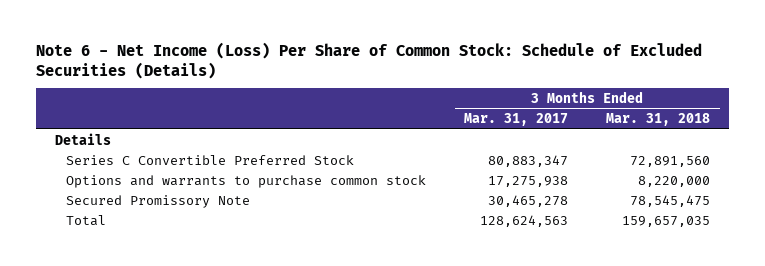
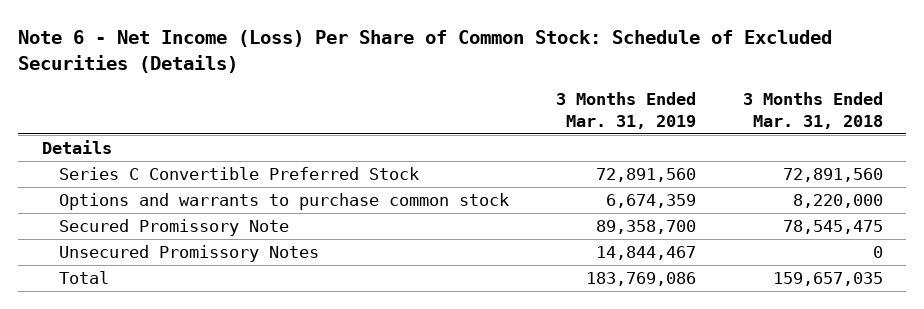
[464,113,569,127] Mar. 31, 2017 -> none
none -> [555,92,696,129] 3 Months Ended Mar. 31, 2019
none -> [58,244,319,262] Unsecured Promissory Notes

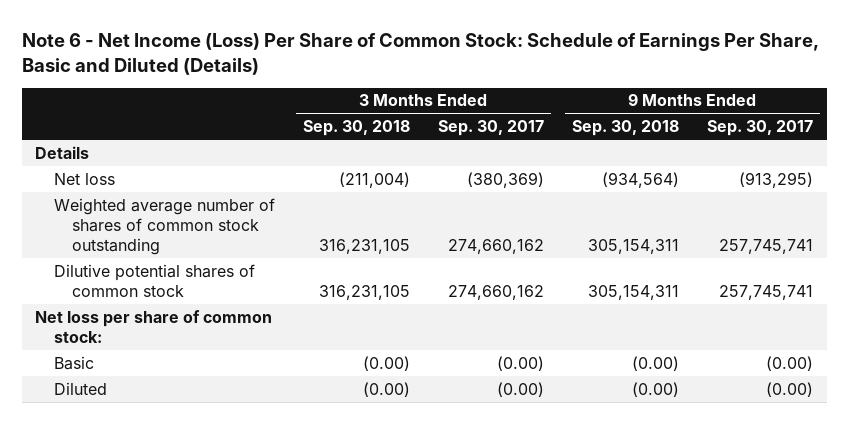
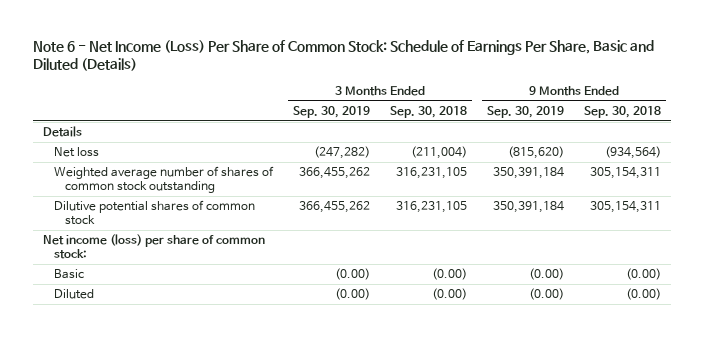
[437,120,544,137] Sep. 30, 2017 -> none
[706,120,813,137] Sep. 30, 2017 -> none
none -> [292,105,370,118] Sep. 30, 2019
none -> [487,105,565,118] Sep. 30, 2019
[35,309,273,343] Net loss per share of common stock: -> [43,234,266,260] Net income (loss) per share of common stock:

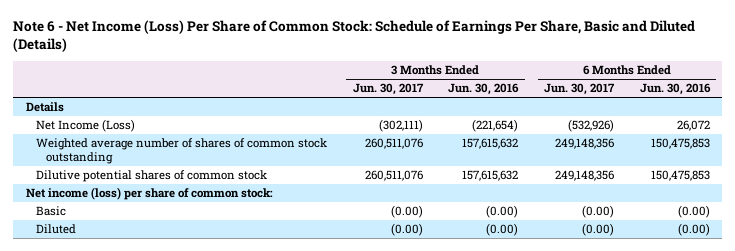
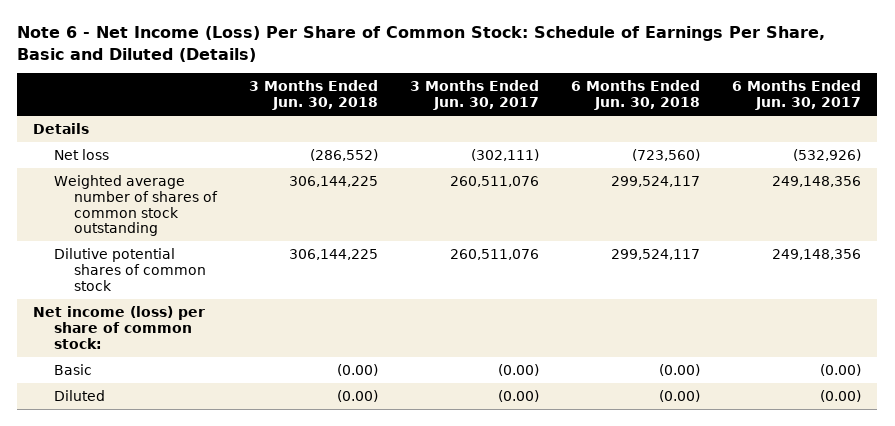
[448,83,520,96] Jun. 30, 2016 -> none
[639,83,711,96] Jun. 30, 2016 -> none
none -> [248,80,378,110] 3 Months Ended Jun. 30, 2018
none -> [571,80,701,110] 6 Months Ended Jun. 30, 2018
[36,119,136,133] Net Income (Loss) -> [53,149,109,161] Net loss

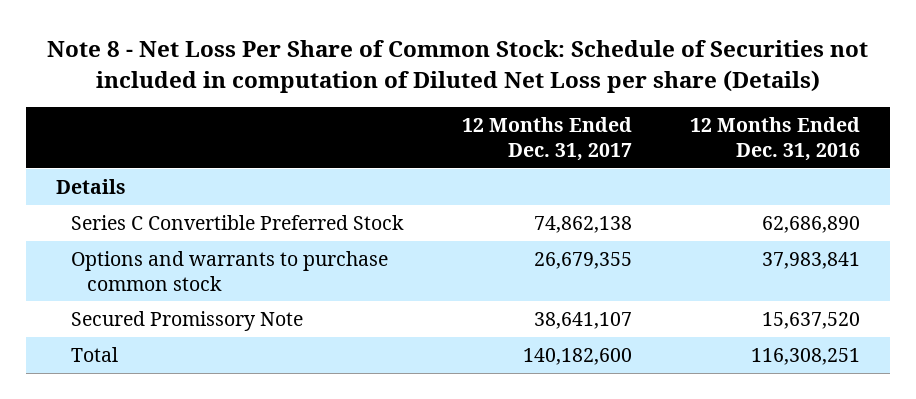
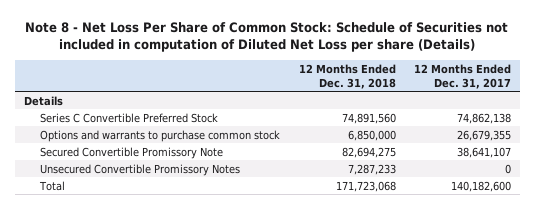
[690,117,861,161] 12 Months Ended Dec. 31, 2016 -> none
none -> [298,63,396,89] 12 Months Ended Dec. 31, 2018
[71,310,304,331] Secured Promissory Note -> [40,146,224,159] Secured Convertible Promissory Note
none -> [40,163,241,176] Unsecured Convertible Promissory Notes

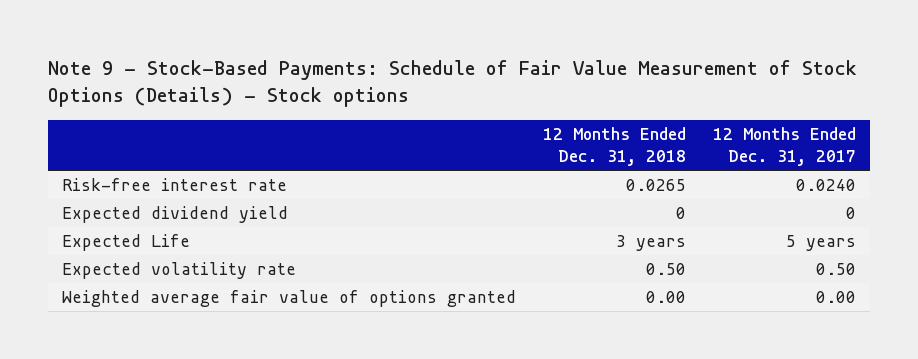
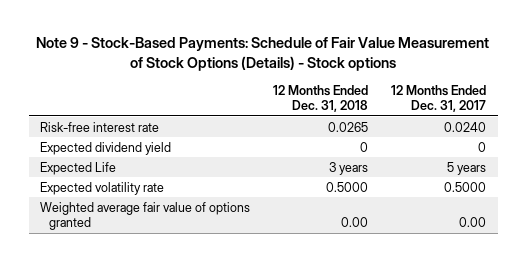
[645,263,686,276] 0.50 -> [326,181,369,192] 0.5000
[816,263,857,276] 0.50 -> [444,181,487,192] 0.5000

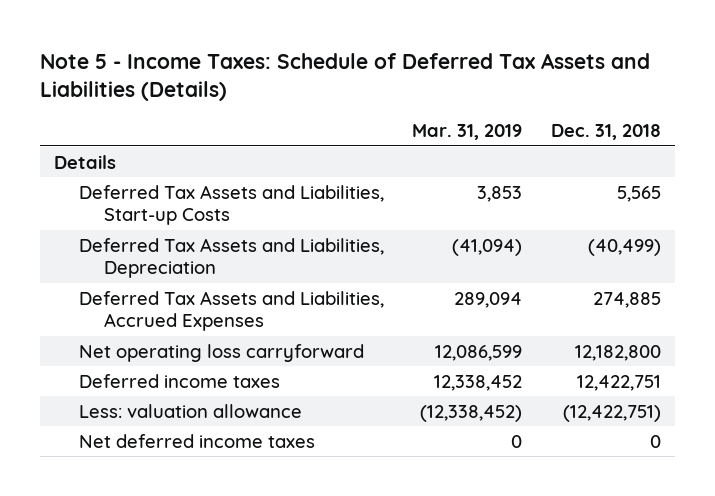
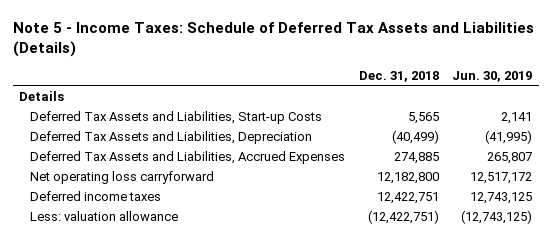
[412,124,523,141] Mar. 31, 2019 -> none
none -> [452,70,533,82] Jun. 30, 2019
[79,433,316,448] Net deferred income taxes -> none

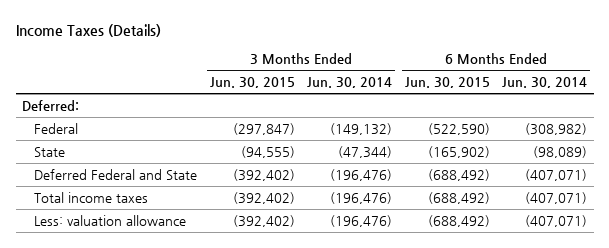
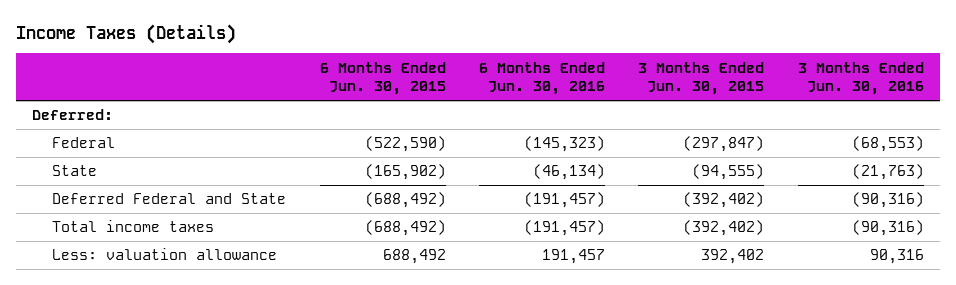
[307,76,393,88] Jun. 30, 2014 -> none
[502,76,588,88] Jun. 30, 2014 -> none
none -> [478,61,605,96] 6 Months Ended Jun. 30, 2016
none -> [797,61,924,96] 3 Months Ended Jun. 30, 2016
[232,214,295,227] (392,402) -> [701,249,765,265] 392,402
[427,214,490,227] (688,492) -> [382,249,446,265] 688,492

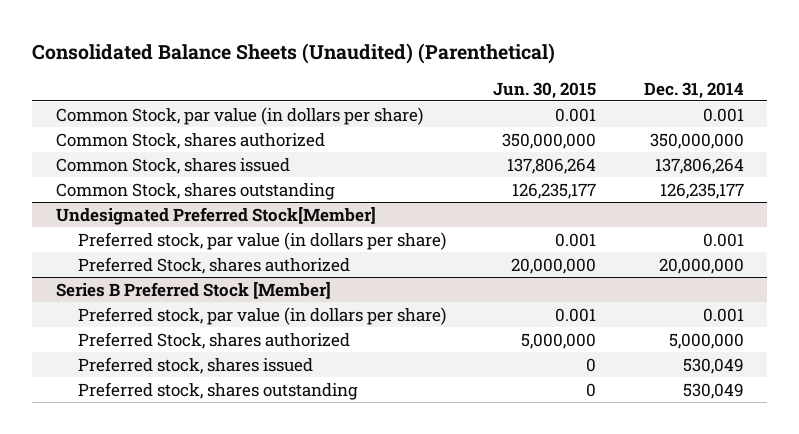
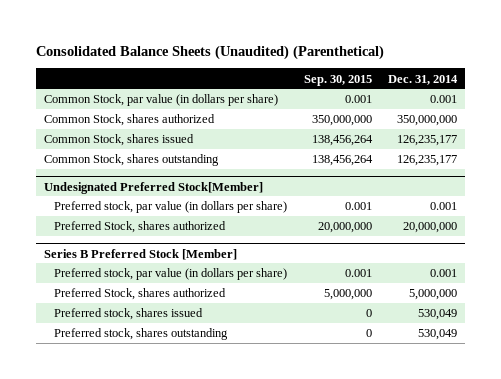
[493,81,597,99] Jun. 30, 2015 -> none
none -> [303,74,372,86] Sep. 30, 2015
[654,157,744,174] 137,806,264 -> [396,135,457,147] 126,235,177

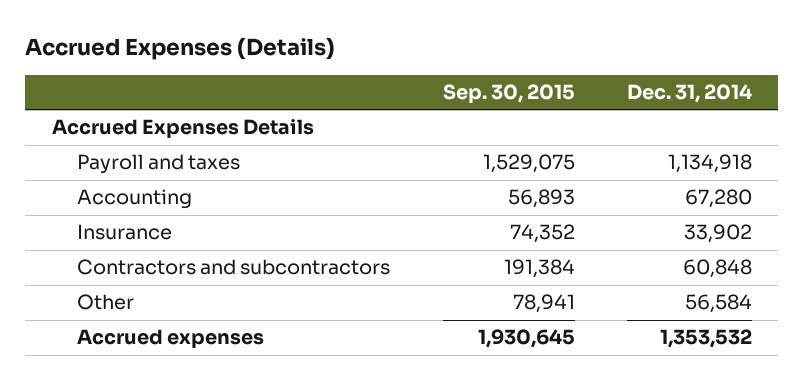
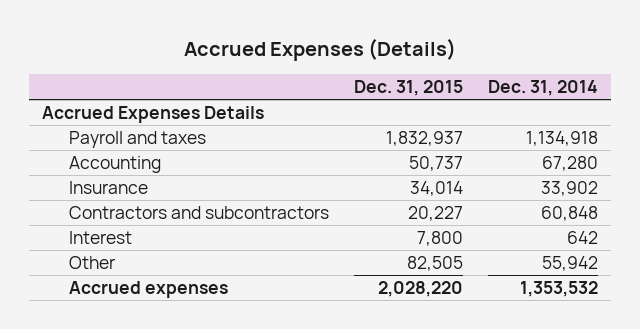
[442,83,575,103] Sep. 30, 2015 -> none
none -> [353,79,463,96] Dec. 31, 2015
none -> [68,231,132,245] Interest
[685,294,753,314] 56,584 -> [542,256,599,272] 55,942

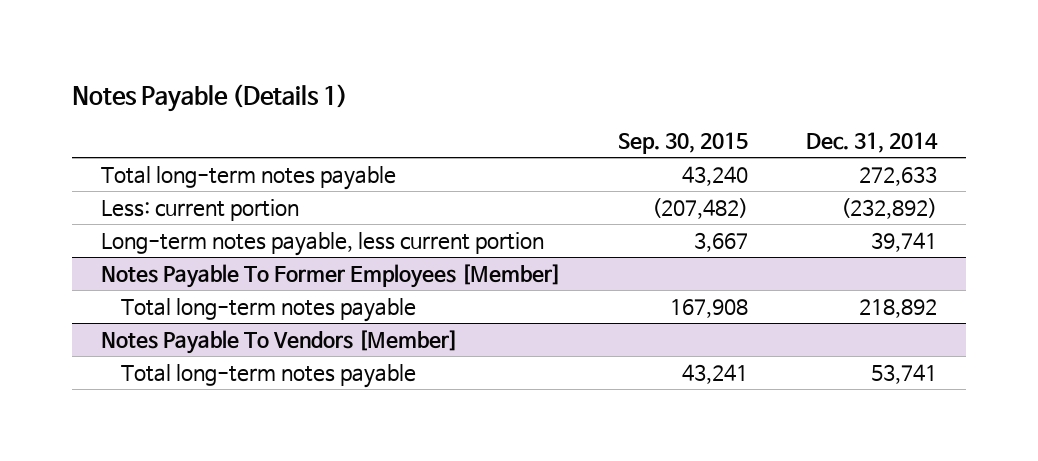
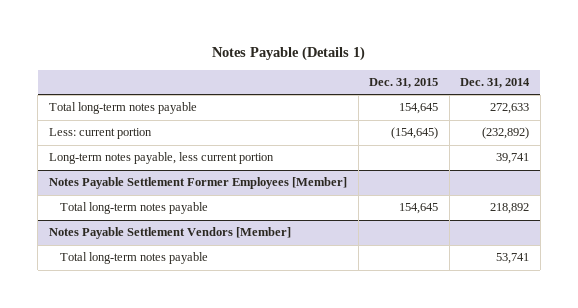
[618,132,749,155] Sep. 30, 2015 -> none
none -> [369,78,439,89] Dec. 31, 2015
[100,263,561,288] Notes Payable To Former Employees [Member] -> [48,177,347,190] Notes Payable Settlement Former Employees [Member]
[100,329,458,354] Notes Payable To Vendors [Member] -> [48,227,291,240] Notes Payable Settlement Vendors [Member]

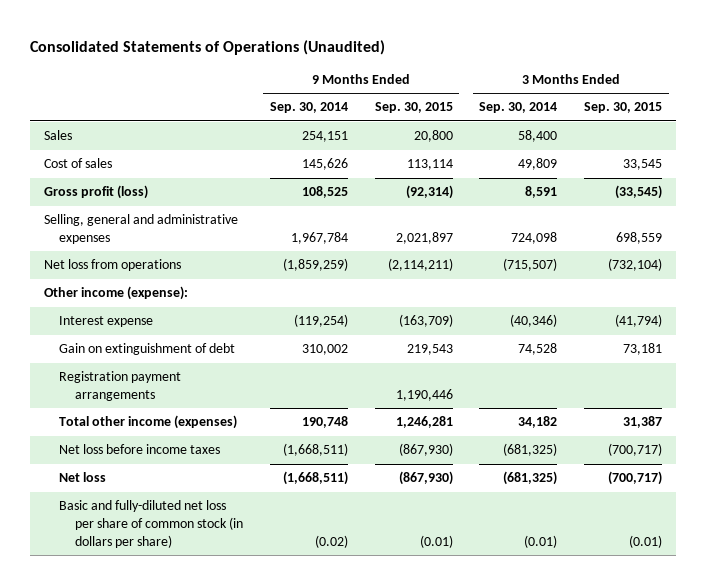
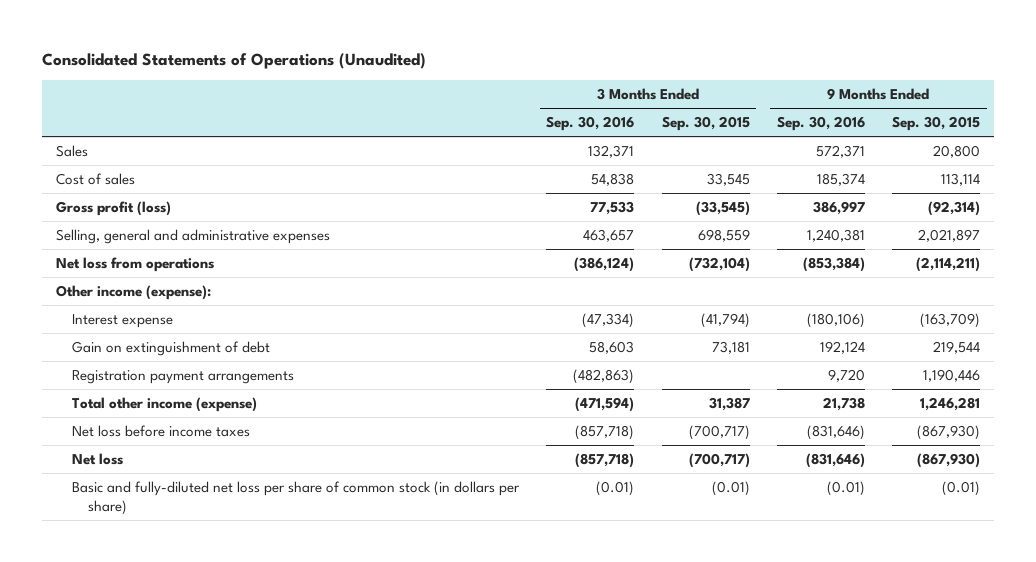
[269,102,348,114] Sep. 30, 2014 -> none
[479,102,558,114] Sep. 30, 2014 -> none
none -> [546,116,635,132] Sep. 30, 2016
none -> [776,116,865,132] Sep. 30, 2016
[406,344,453,356] 219,543 -> [933,340,981,354] 219,544
[59,415,238,430] Total other income (expenses) -> [72,396,258,412] Total other income (expense)

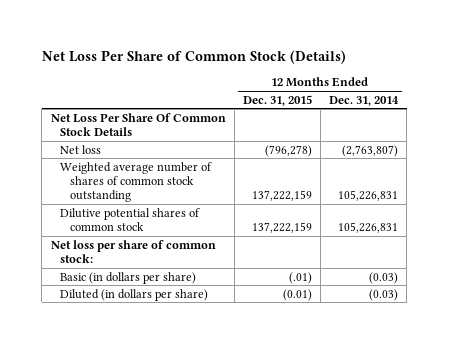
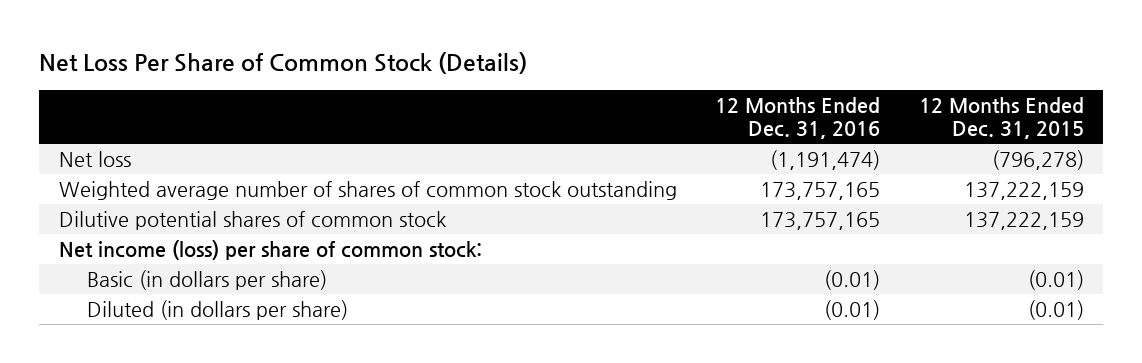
[329,95,400,106] Dec. 31, 2014 -> none
none -> [715,96,881,139] 12 Months Ended Dec. 31, 2016
[50,112,226,137] Net Loss Per Share Of Common Stock Details -> none
[50,239,216,264] Net loss per share of common stock: -> [58,239,482,260] Net income (loss) per share of common stock:
[288,271,312,284] (.01) -> [1027,269,1084,290] (0.01)

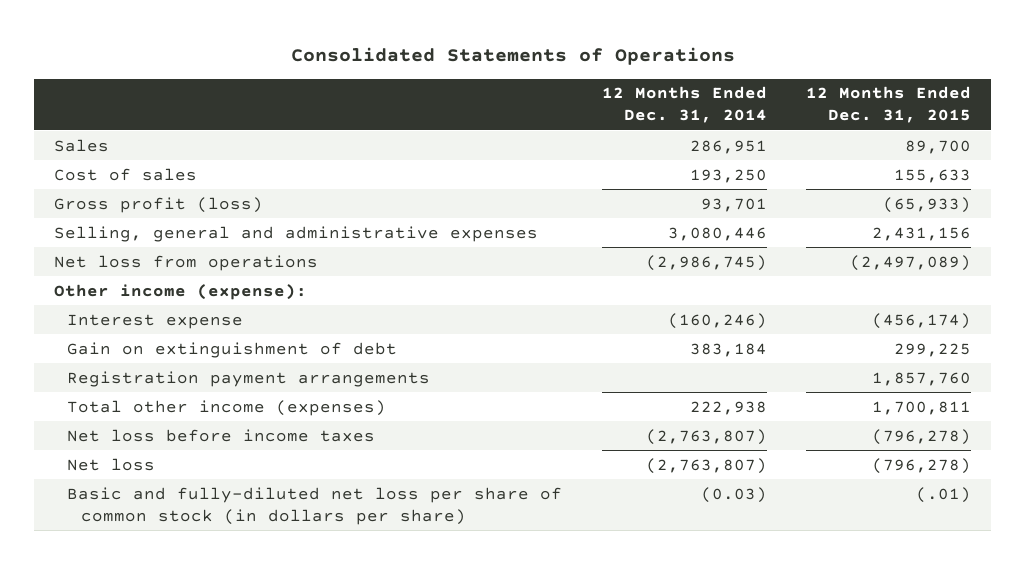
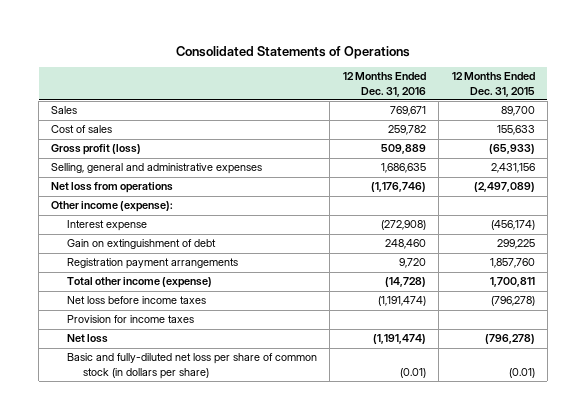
[601,86,767,124] 12 Months Ended Dec. 31, 2014 -> none
none -> [342,72,426,97] 12 Months Ended Dec. 31, 2016
[67,399,387,416] Total other income (expenses) -> [66,277,212,289] Total other income (expense)
none -> [66,315,194,324] Provision for income taxes
[916,486,972,503] (.01) -> [508,367,535,378] (0.01)

